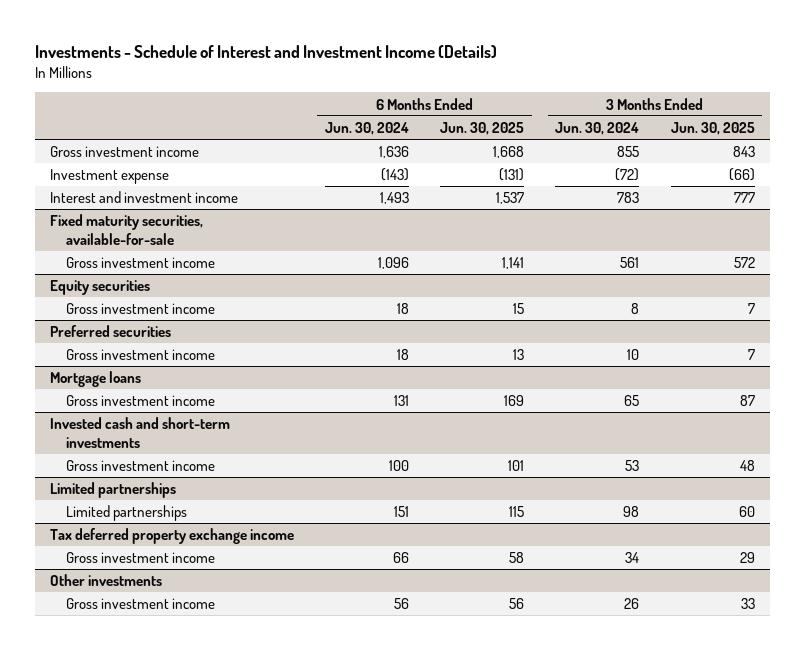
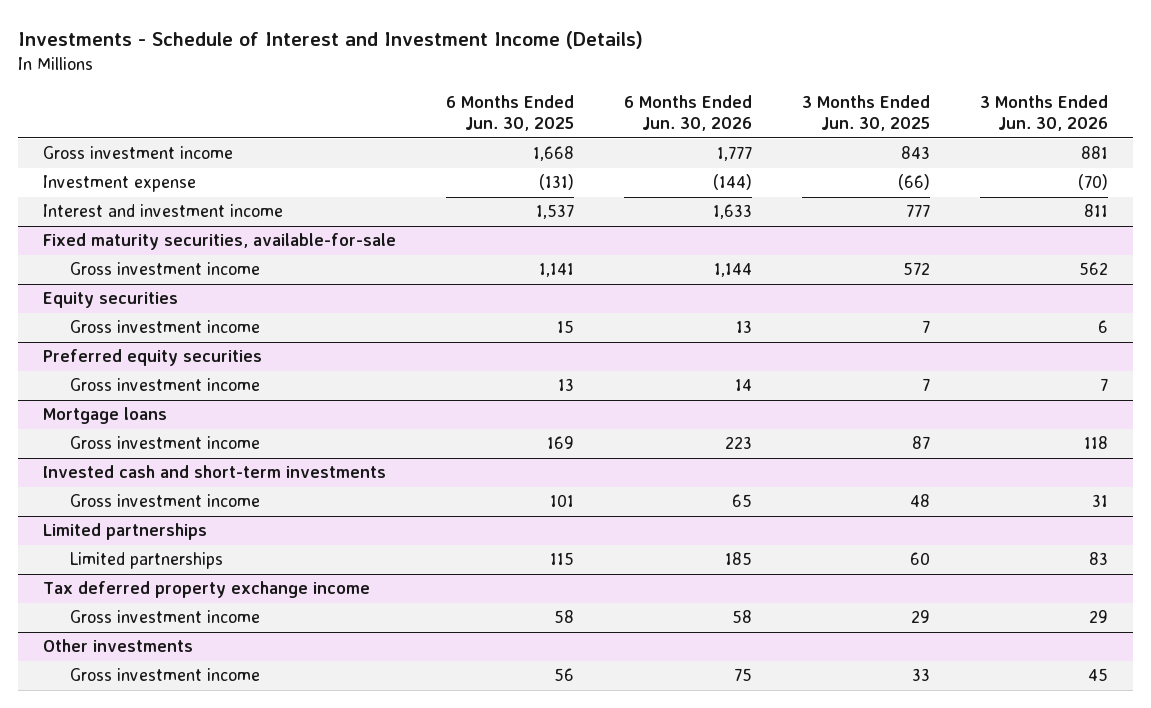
[325,121,410,135] Jun. 30, 2024 -> none
[555,121,640,135] Jun. 30, 2024 -> none
none -> [624,94,753,132] 6 Months Ended Jun. 30, 2026
none -> [980,94,1109,132] 3 Months Ended Jun. 30, 2026
[50,325,172,338] Preferred securities -> [43,349,263,367] Preferred equity securities

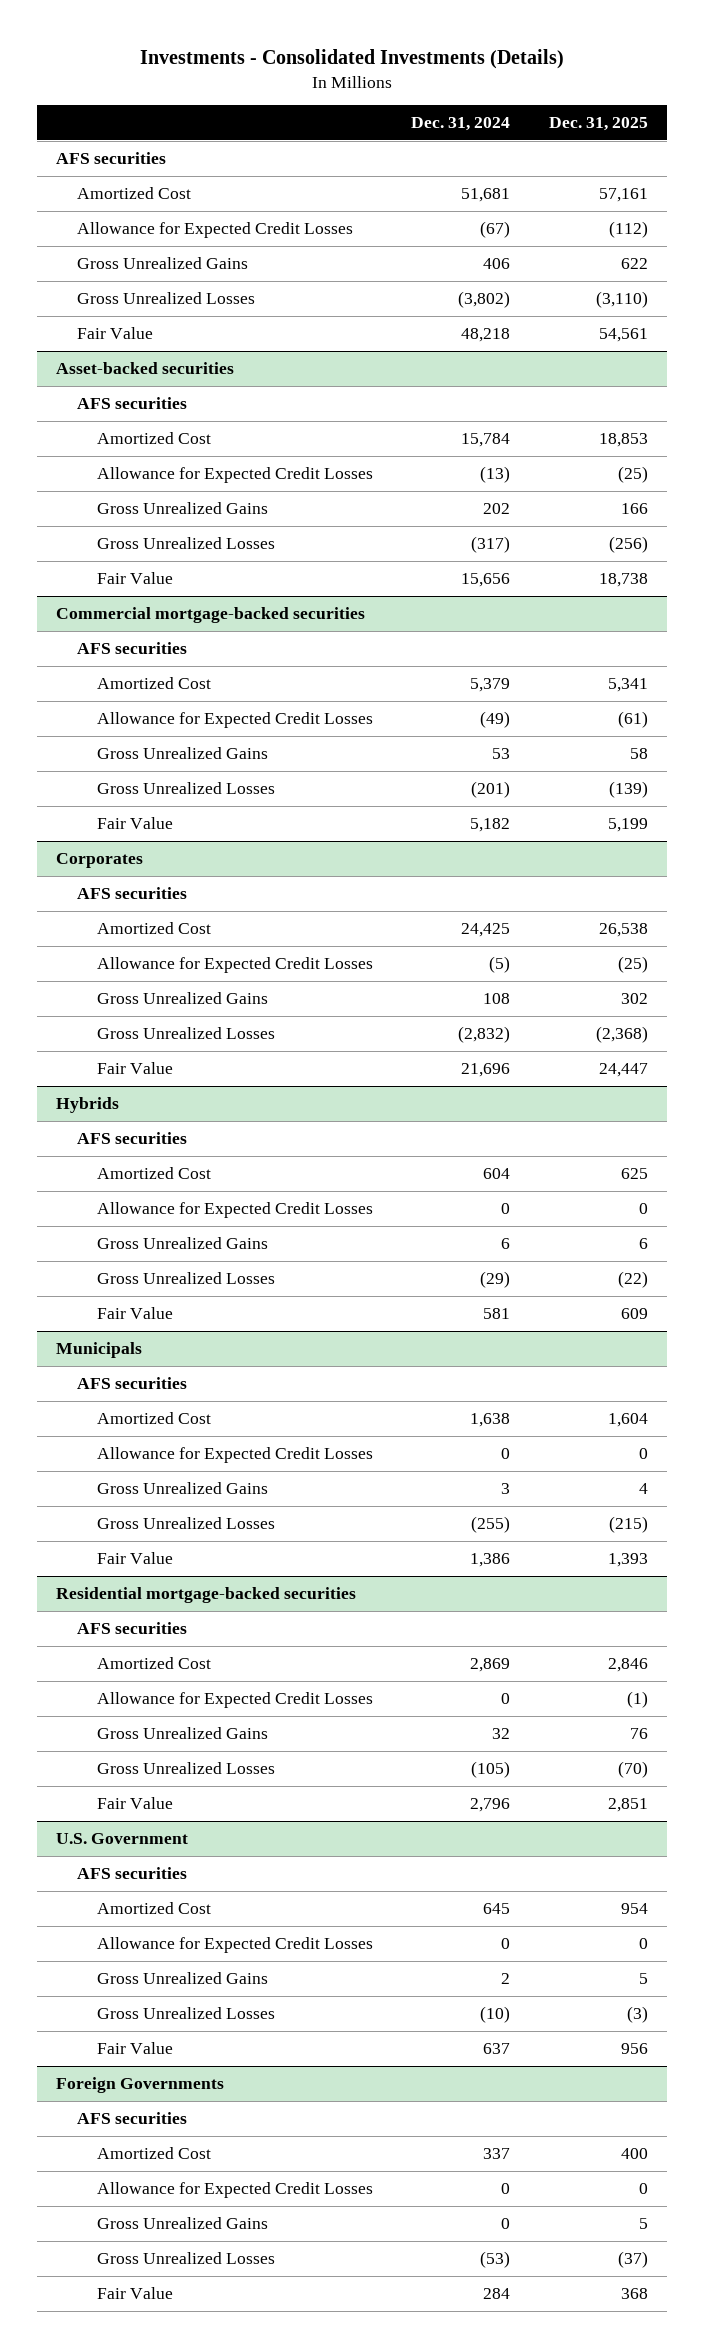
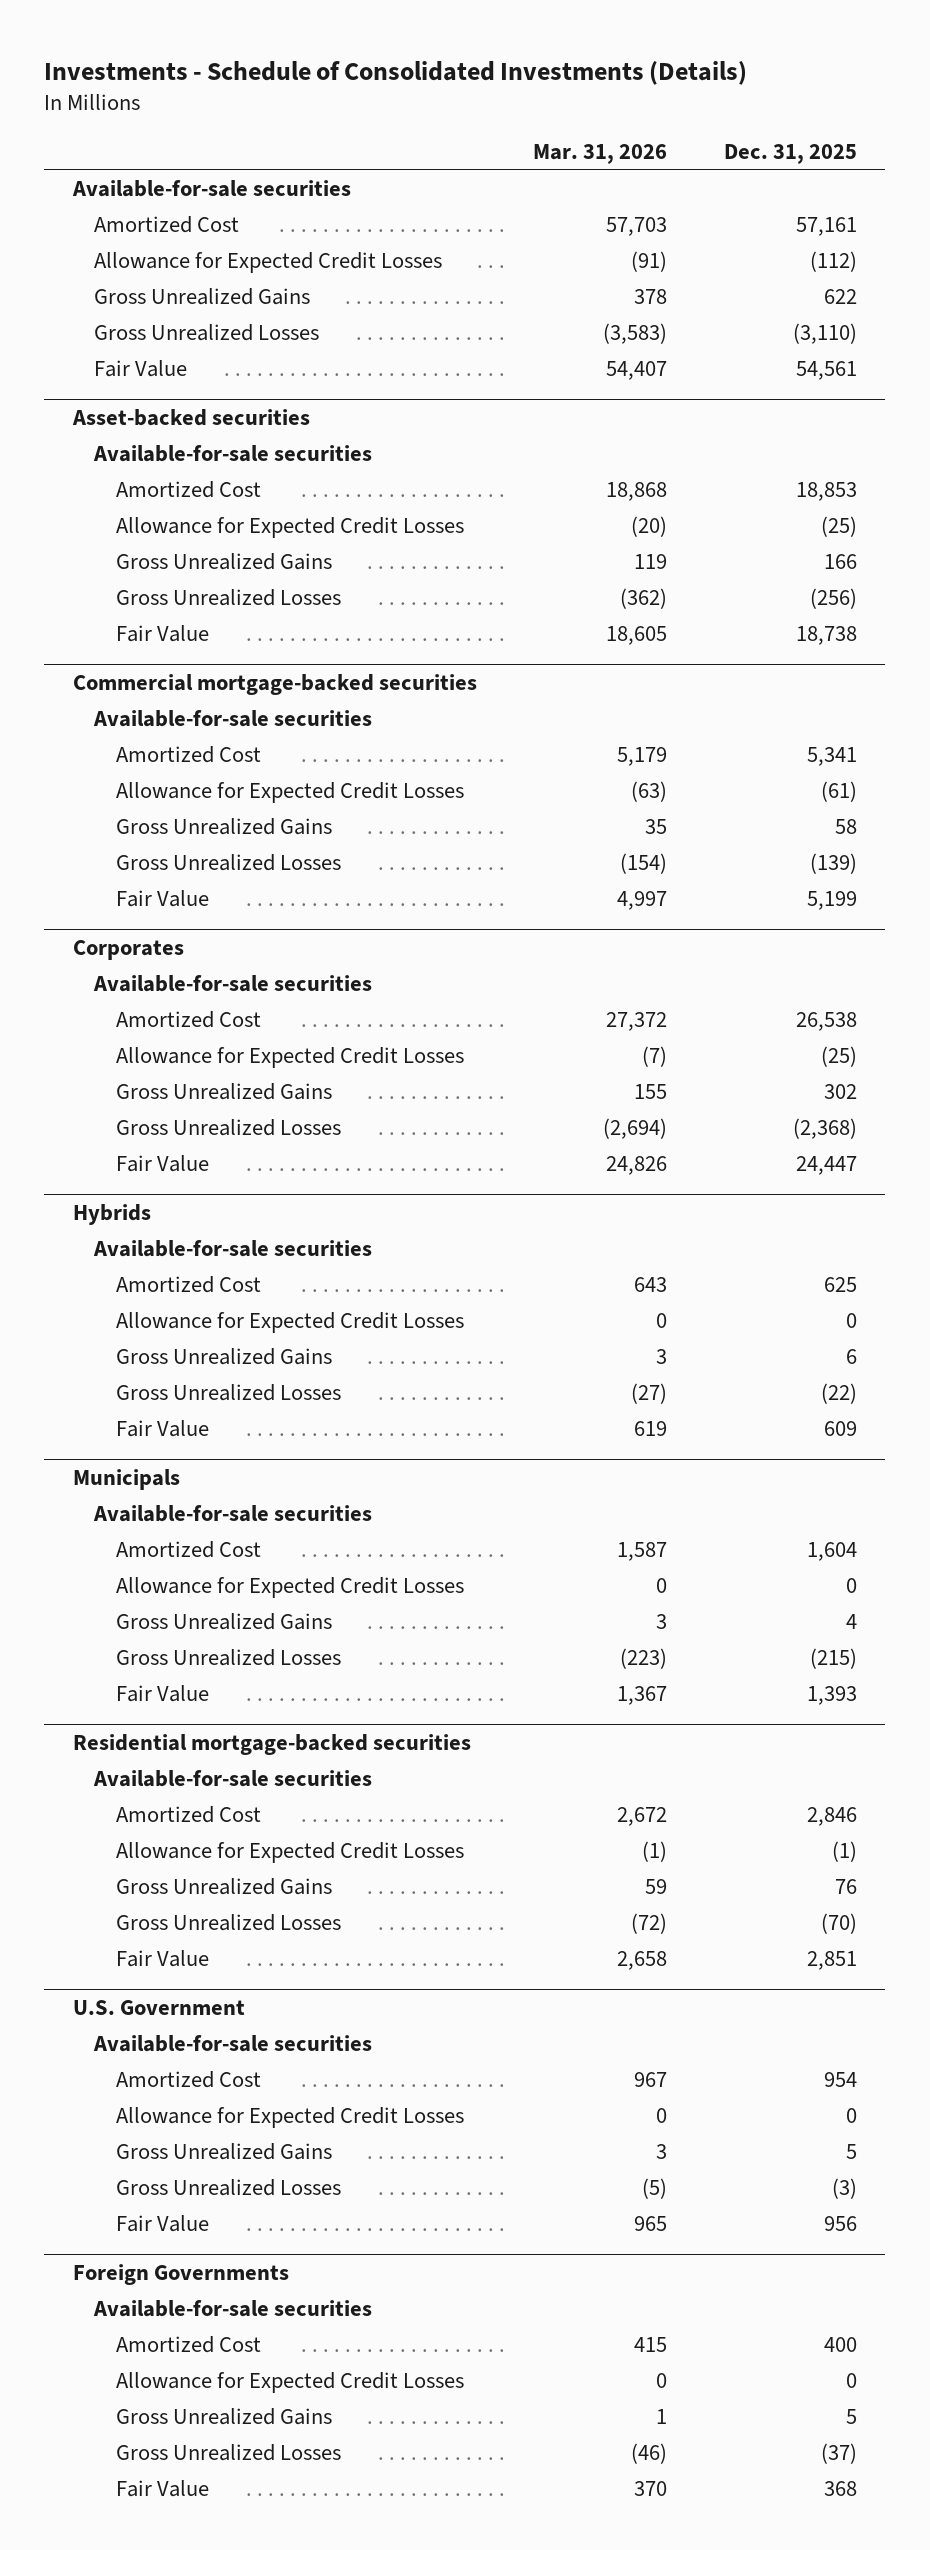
[139,48,564,69] Investments - Consolidated Investments (Details) -> [44,60,748,85] Investments - Schedule of Consolidated Investments (Details)
[411,117,511,132] Dec. 31, 2024 -> none
none -> [533,143,668,164] Mar. 31, 2026
[55,152,166,165] AFS securities -> [71,179,351,197] Available-for-sale securities
[76,397,187,410] AFS securities -> [93,444,373,462] Available-for-sale securities
[76,642,187,655] AFS securities -> [93,709,373,727] Available-for-sale securities
[76,887,187,900] AFS securities -> [93,974,373,992] Available-for-sale securities
[76,1132,187,1145] AFS securities -> [93,1239,373,1257] Available-for-sale securities
[76,1377,187,1390] AFS securities -> [93,1504,373,1522] Available-for-sale securities
[76,1622,187,1635] AFS securities -> [93,1769,373,1787] Available-for-sale securities
[76,1867,187,1880] AFS securities -> [93,2034,373,2052] Available-for-sale securities
[76,2112,187,2125] AFS securities -> [93,2299,373,2317] Available-for-sale securities

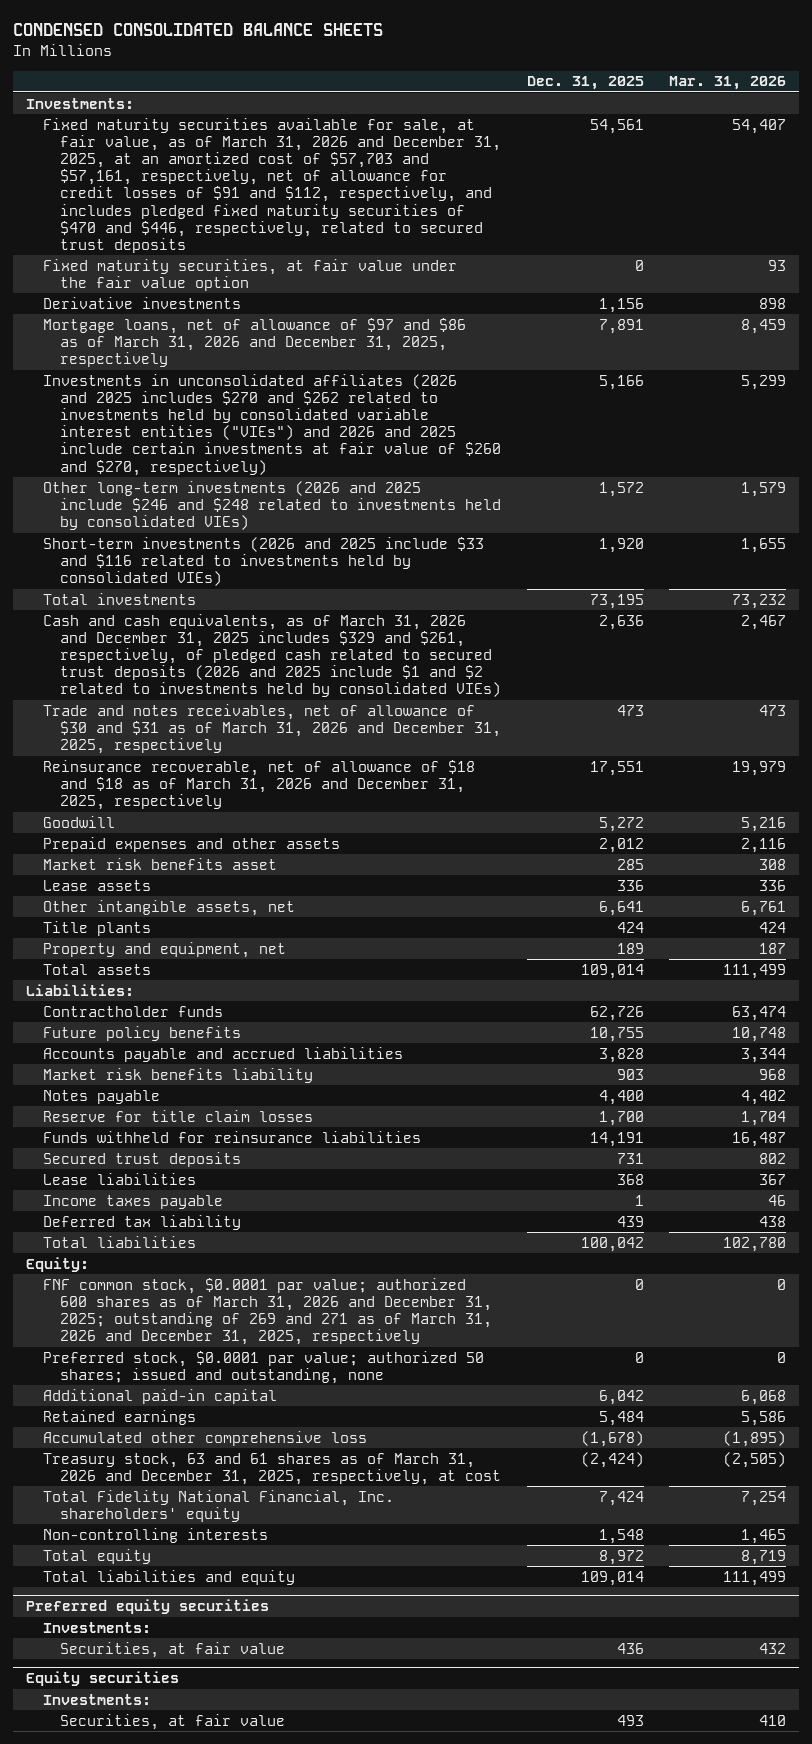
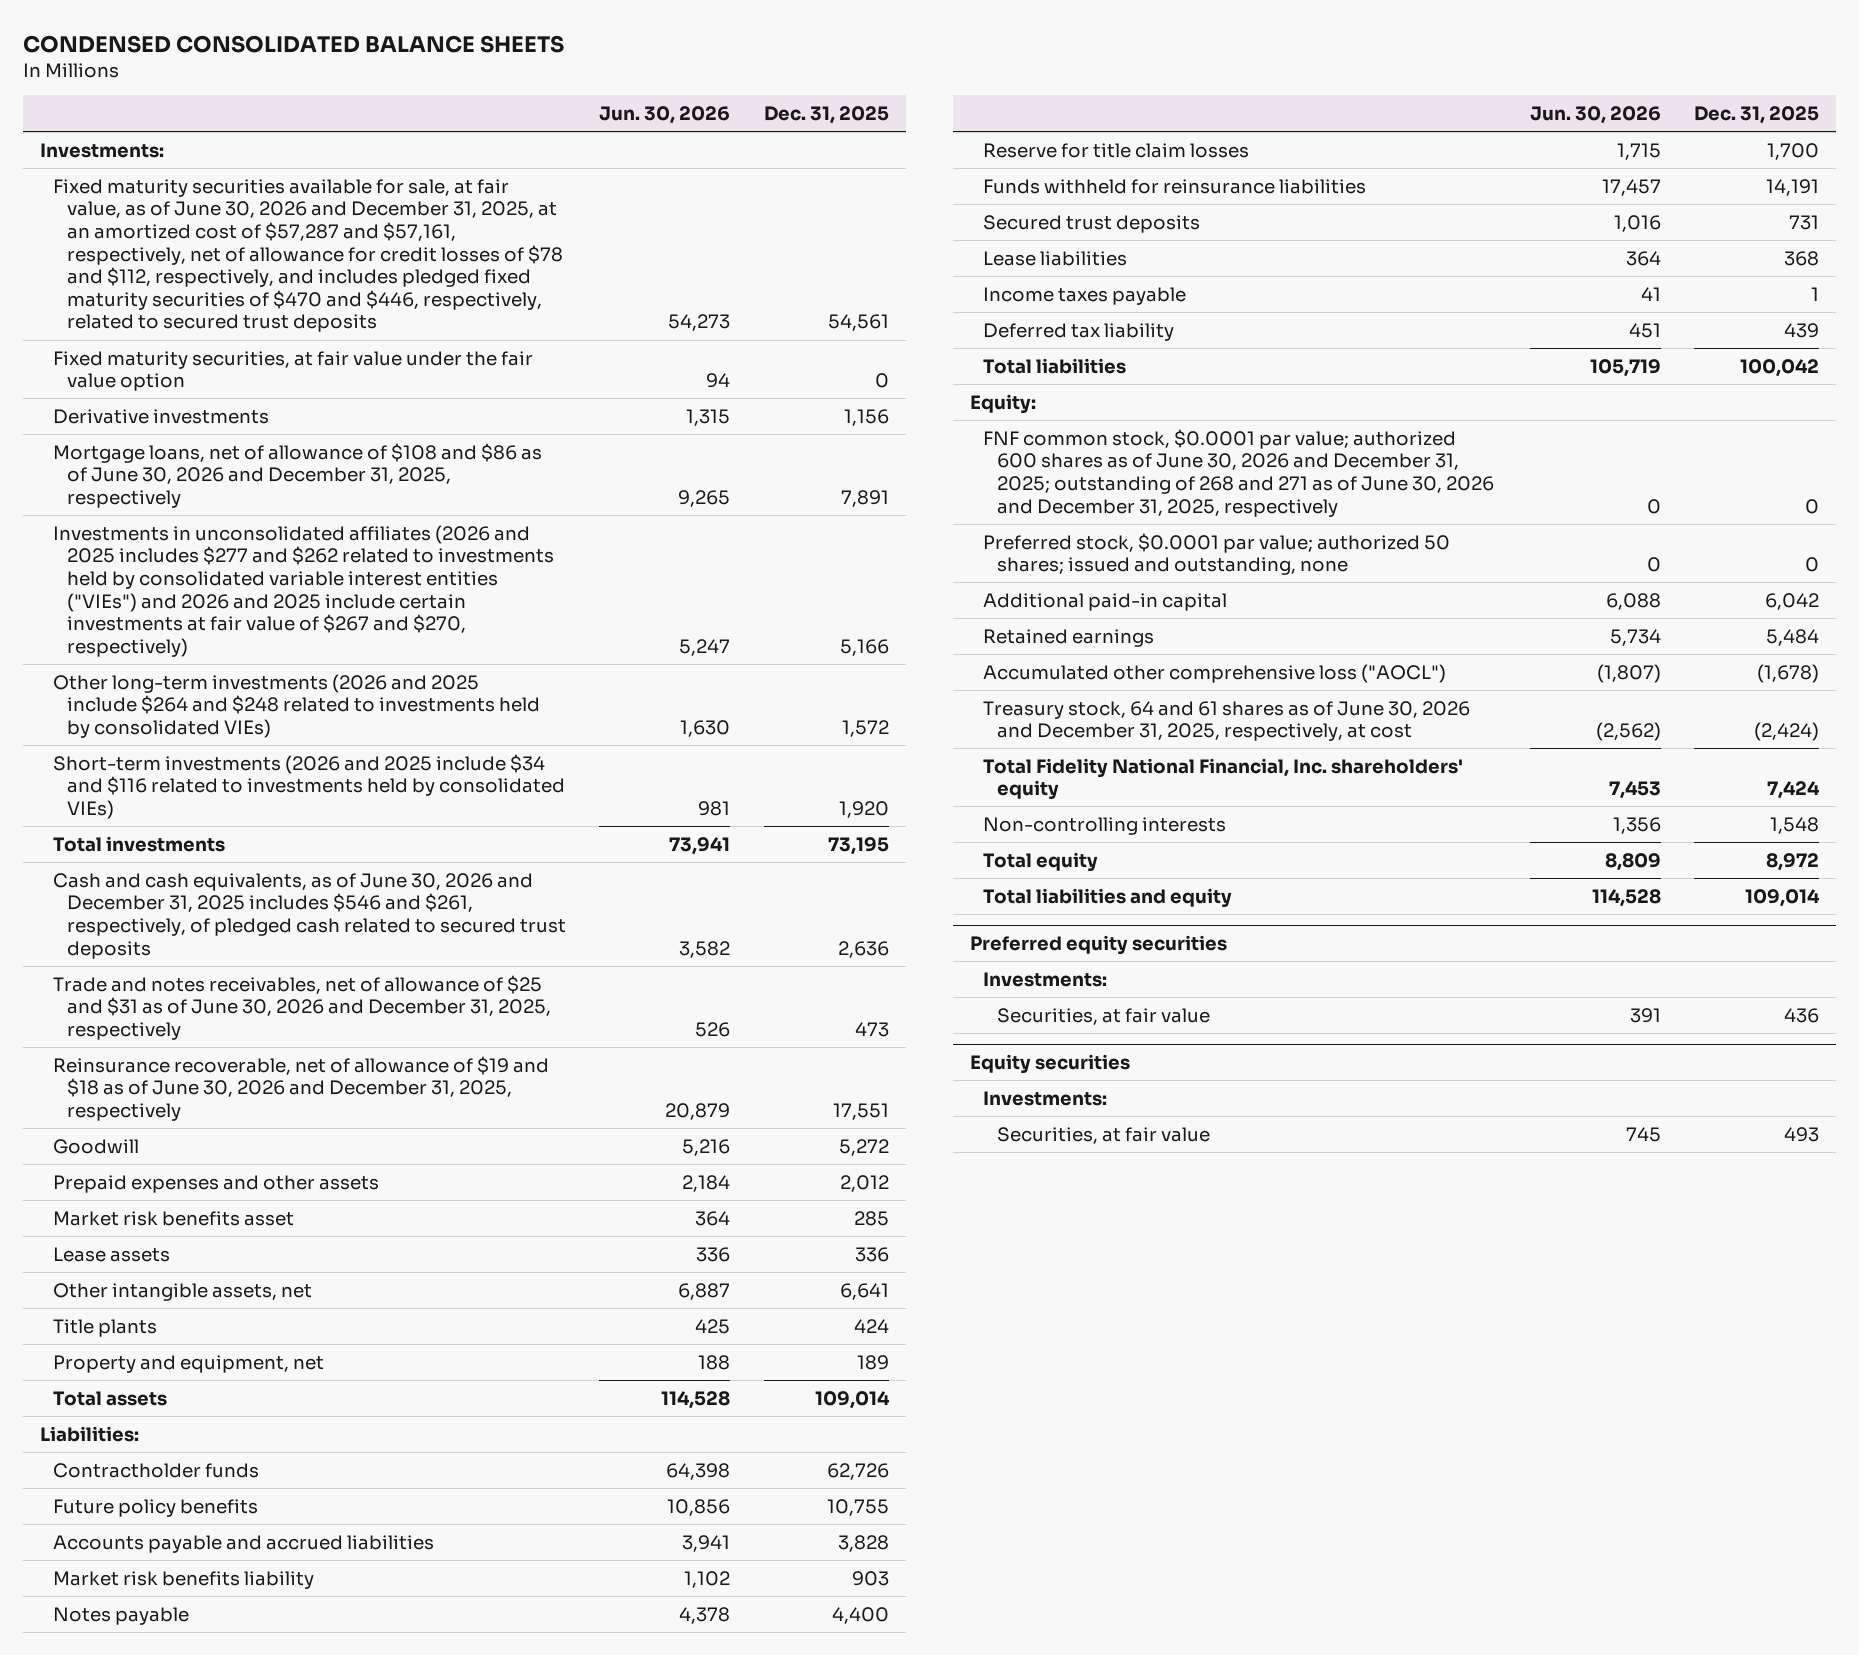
[669,76,787,91] Mar. 31, 2026 -> none
none -> [599,106,731,125] Jun. 30, 2026
[42,117,502,253] Fixed maturity securities available for sale, at fair value, as of March 31, 2026 and December 31, 2025, at an amortized cost of $57,703 and $57,161, respectively, net of allowance for credit losses of $91 and $112, respectively, and includes pledged fixed maturity securities of $470 and $446, respectively, related to secured trust deposits -> [53,178,563,333] Fixed maturity securities available for sale, at fair value, as of June 30, 2026 and December 31, 2025, at an amortized cost of $57,287 and $57,161, respectively, net of allowance for credit losses of $78 and $112, respectively, and includes pledged fixed maturity securities of $470 and $446, respectively, related to secured trust deposits
[42,317,466,368] Mortgage loans, net of allowance of $97 and $86 as of March 31, 2026 and December 31, 2025, respectively -> [53,442,543,508] Mortgage loans, net of allowance of $108 and $86 as of June 30, 2026 and December 31, 2025, respectively
[42,373,502,476] Investments in unconsolidated affiliates (2026 and 2025 includes $270 and $262 related to investments held by consolidated variable interest entities ("VIEs") and 2026 and 2025 include certain investments at fair value of $260 and $270, respectively) -> [53,524,554,657] Investments in unconsolidated affiliates (2026 and 2025 includes $277 and $262 related to investments held by consolidated variable interest entities ("VIEs") and 2026 and 2025 include certain investments at fair value of $267 and $270, respectively)
[42,480,502,531] Other long-term investments (2026 and 2025 include $246 and $248 related to investments held by consolidated VIEs) -> [53,673,540,738] Other long-term investments (2026 and 2025 include $264 and $248 related to investments held by consolidated VIEs)
[42,536,484,587] Short-term investments (2026 and 2025 include $33 and $116 related to investments held by consolidated VIEs) -> [53,753,565,819] Short-term investments (2026 and 2025 include $34 and $116 related to investments held by consolidated VIEs)
[42,613,502,698] Cash and cash equivalents, as of March 31, 2026 and December 31, 2025 includes $329 and $261, respectively, of pledged cash related to secured trust deposits (2026 and 2025 include $1 and $2 related to investments held by consolidated VIEs) -> [53,872,566,959] Cash and cash equivalents, as of June 30, 2026 and December 31, 2025 includes $546 and $261, respectively, of pledged cash related to secured trust deposits
[42,703,502,755] Trade and notes receivables, net of allowance of $30 and $31 as of March 31, 2026 and December 31, 2025, respectively -> [53,974,551,1040] Trade and notes receivables, net of allowance of $25 and $31 as of June 30, 2026 and December 31, 2025, respectively
[42,759,475,811] Reinsurance recoverable, net of allowance of $18 and $18 as of March 31, 2026 and December 31, 2025, respectively -> [53,1055,550,1121] Reinsurance recoverable, net of allowance of $19 and $18 as of June 30, 2026 and December 31, 2025, respectively
[42,1277,493,1346] FNF common stock, $0.0001 par value; authorized 600 shares as of March 31, 2026 and December 31, 2025; outstanding of 269 and 271 as of March 31, 2026 and December 31, 2025, respectively -> [983,428,1494,517] FNF common stock, $0.0001 par value; authorized 600 shares as of June 30, 2026 and December 31, 2025; outstanding of 268 and 271 as of June 30, 2026 and December 31, 2025, respectively
[42,1430,367,1446] Accumulated other comprehensive loss -> [983,663,1447,683] Accumulated other comprehensive loss ("AOCL")
[42,1452,502,1485] Treasury stock, 63 and 61 shares as of March 31, 2026 and December 31, 2025, respectively, at cost -> [983,700,1471,742] Treasury stock, 64 and 61 shares as of June 30, 2026 and December 31, 2025, respectively, at cost

